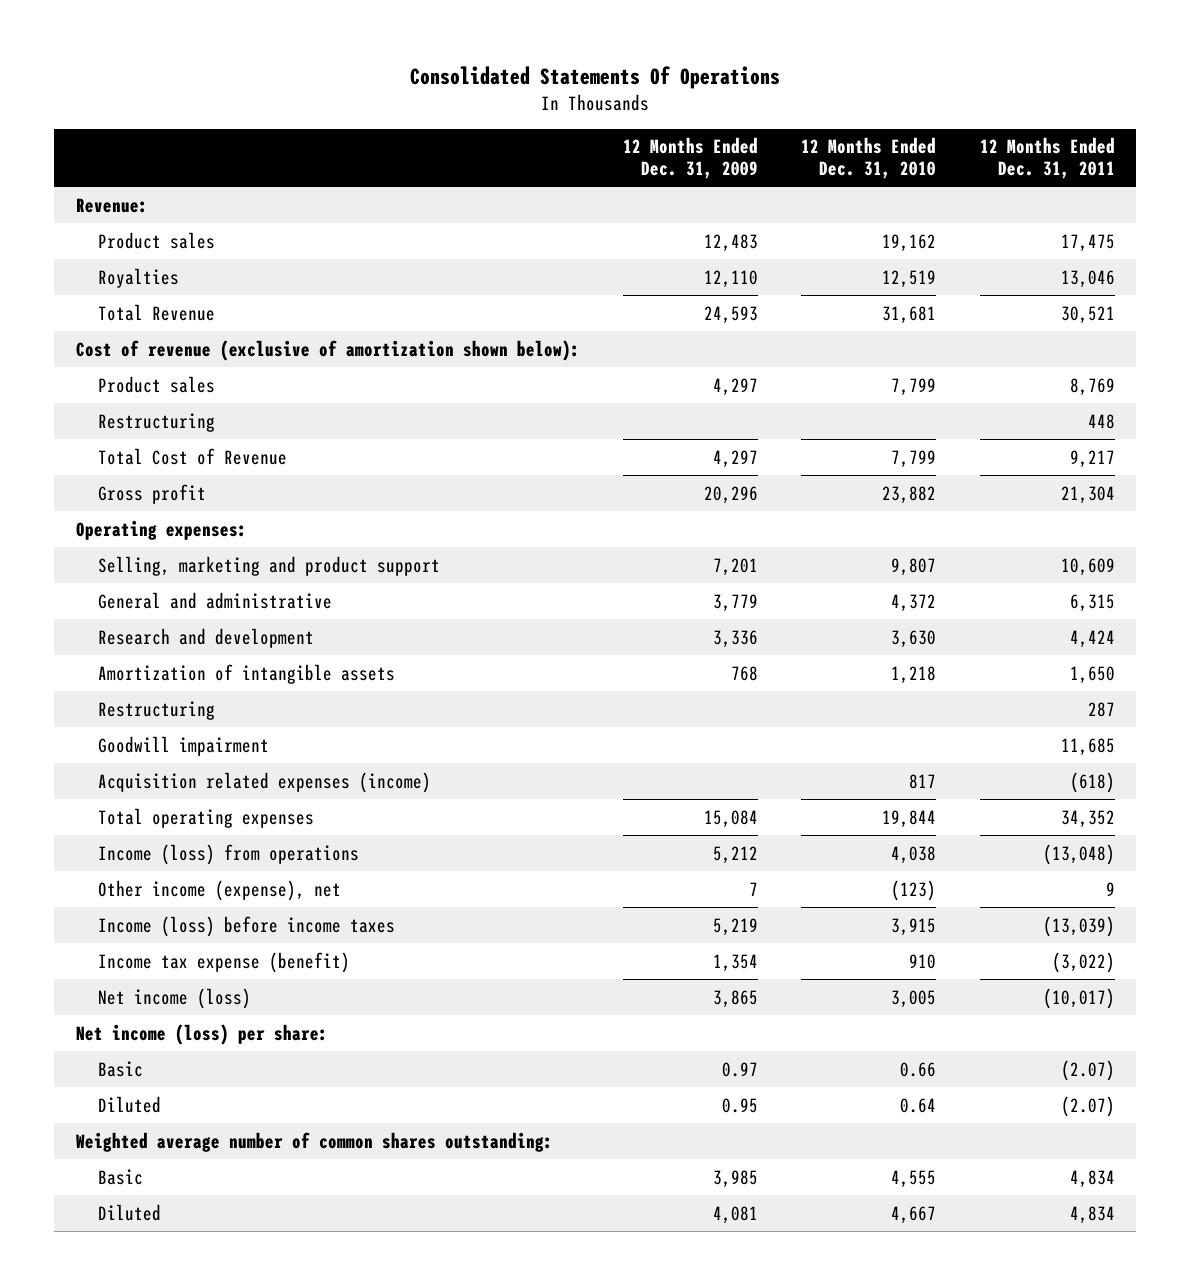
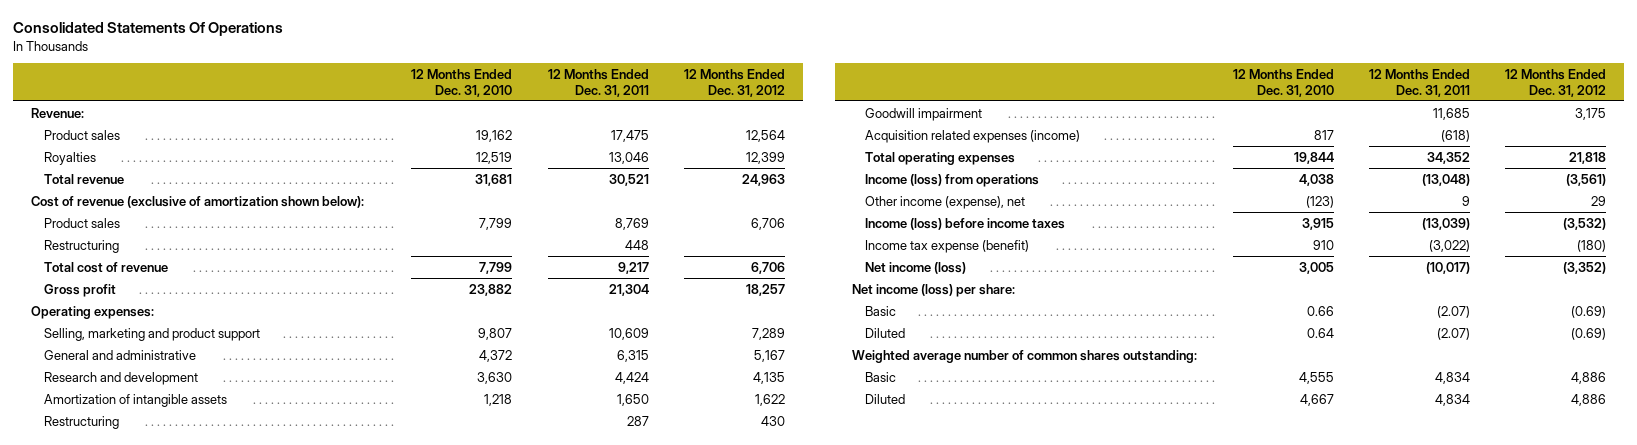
[623,137,759,180] 12 Months Ended Dec. 31, 2009 -> none
none -> [683,69,785,97] 12 Months Ended Dec. 31, 2012
[97,303,215,321] Total Revenue -> [44,173,125,184] Total revenue
[97,447,287,465] Total Cost of Revenue -> [44,261,169,273] Total cost of revenue

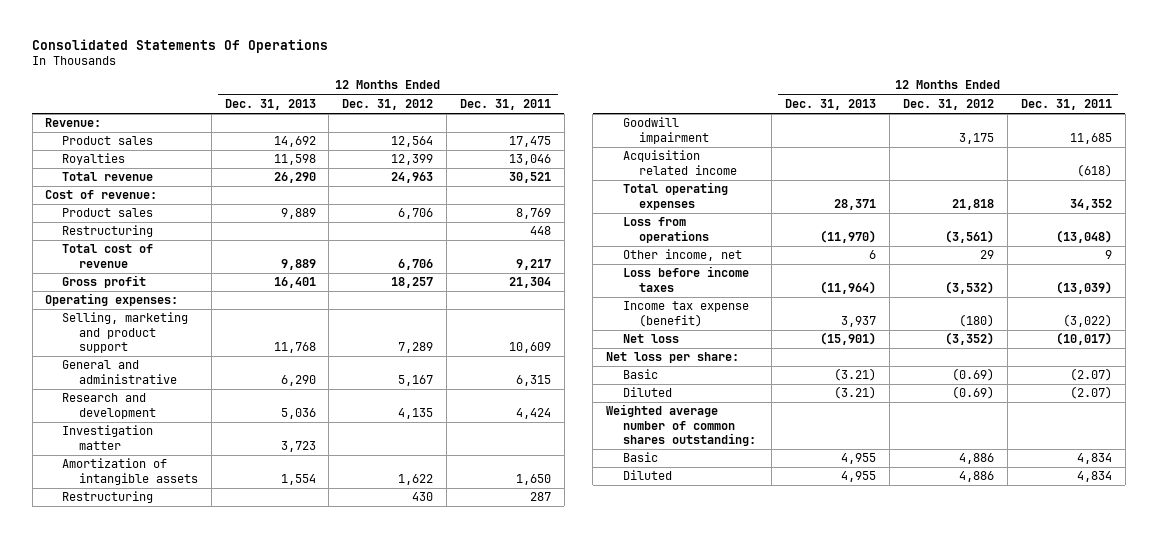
[411,69,513,97] 12 Months Ended Dec. 31, 2010 -> none
none -> [224,98,316,110] Dec. 31, 2013
[31,195,365,208] Cost of revenue (exclusive of amortization shown below): -> [45,190,158,200] Cost of revenue:
none -> [62,425,154,450] Investigation matter
[865,129,1081,143] Acquisition related expenses (income) -> [622,150,738,175] Acquisition related income
[865,173,1040,187] Income (loss) from operations -> [622,217,710,243] Loss from operations
[865,195,1026,209] Other income (expense), net -> [622,249,742,262] Other income, net
[865,217,1066,230] Income (loss) before income taxes -> [622,266,749,292] Loss before income taxes
[865,261,967,274] Net income (loss) -> [622,334,679,344] Net loss
[852,283,1016,297] Net income (loss) per share: -> [606,352,740,364] Net loss per share:

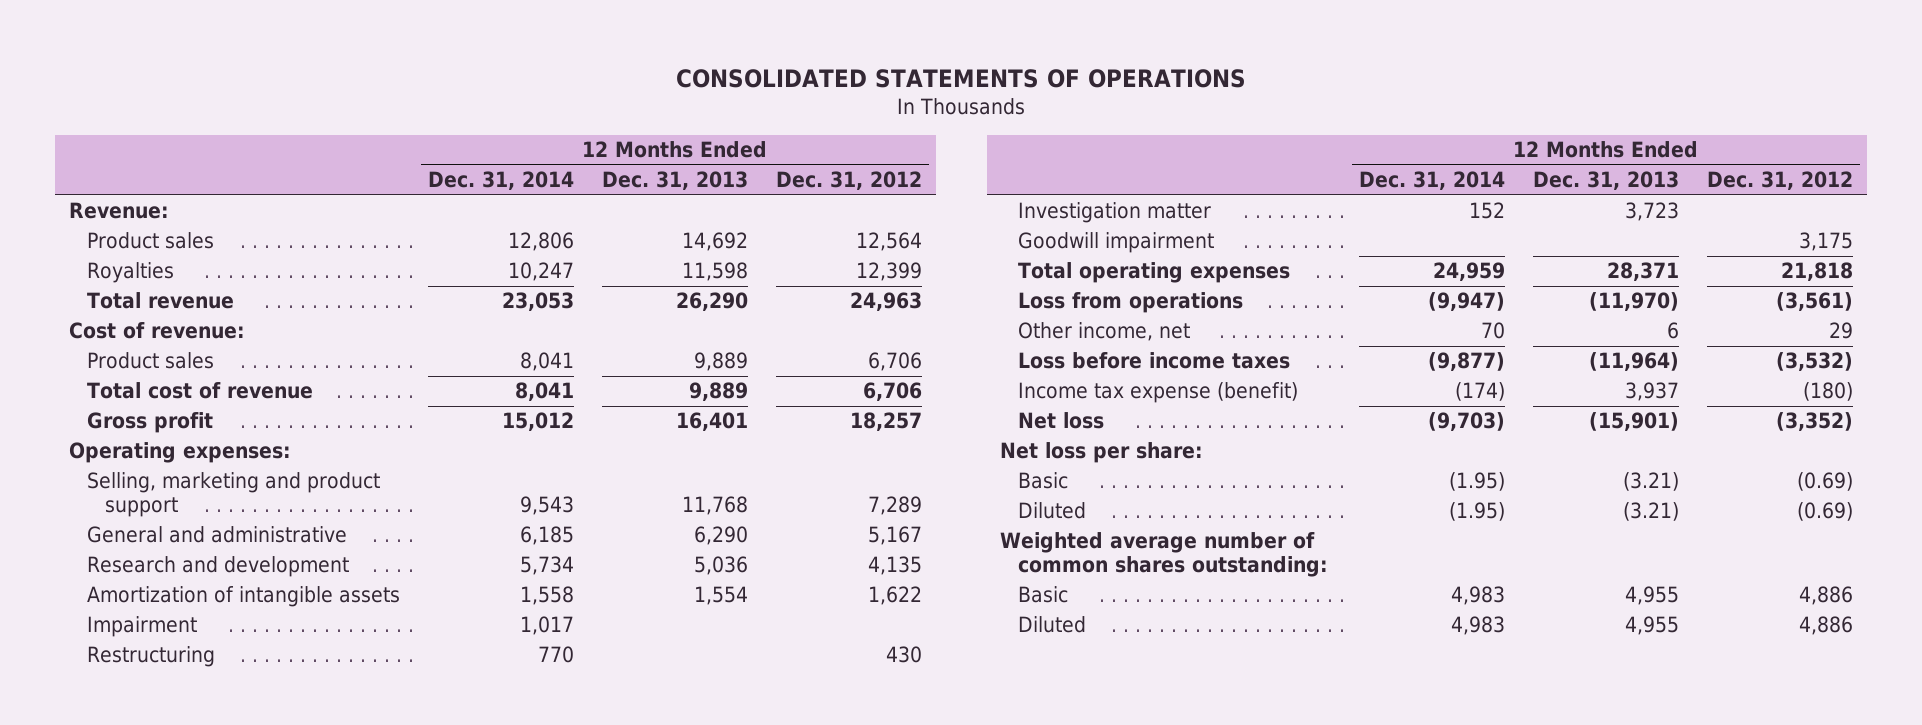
[32,38,329,53] Consolidated Statements Of Operations -> [676,68,1247,88] CONSOLIDATED STATEMENTS OF OPERATIONS
[460,98,552,110] Dec. 31, 2011 -> none
none -> [428,170,575,190] Dec. 31, 2014
[62,225,154,238] Restructuring -> none
none -> [87,616,198,638] Impairment
[62,425,154,450] Investigation matter -> [1018,202,1212,224] Investigation matter
[622,150,738,175] Acquisition related income -> none

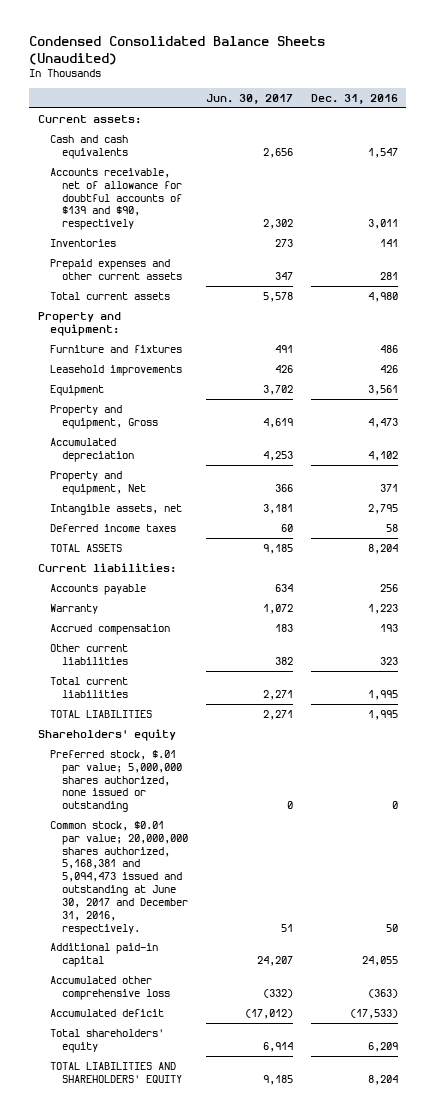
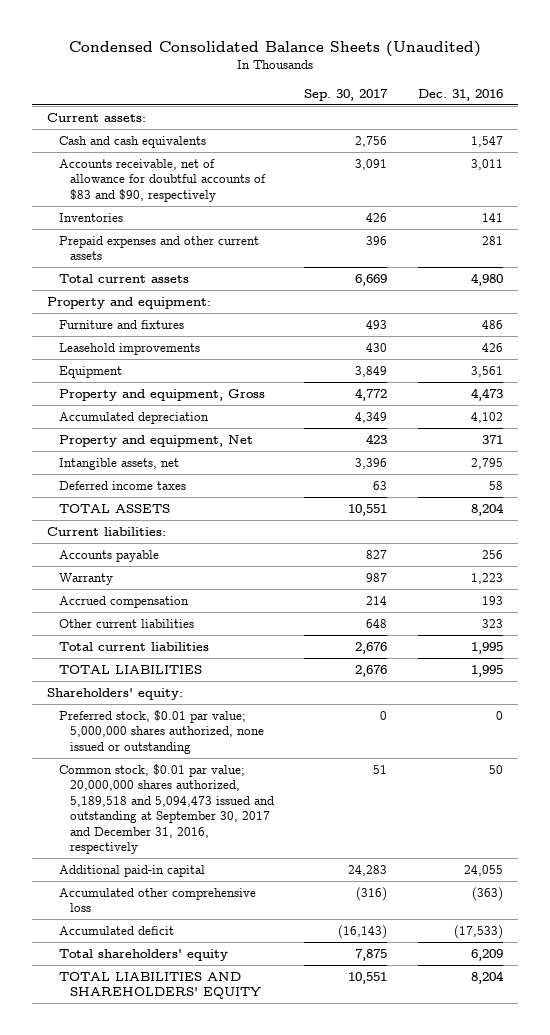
[205,94,293,105] Jun. 30, 2017 -> none
none -> [304,88,389,101] Sep. 30, 2017
[50,168,183,231] Accounts receivable, net of allowance for doubtful accounts of $139 and $90, respectively -> [58,158,267,202] Accounts receivable, net of allowance for doubtful accounts of $83 and $90, respectively
[38,729,177,742] Shareholders' equity -> [47,687,184,700] Shareholders' equity:
[50,750,183,813] Preferred stock, $.01 par value; 5,000,000 shares authorized, none issued or outstanding -> [58,709,265,754] Preferred stock, $0.01 par value; 5,000,000 shares authorized, none issued or outstanding
[50,821,189,935] Common stock, $0.01 par value; 20,000,000 shares authorized, 5,168,381 and 5,094,473 issued and outstanding at June 30, 2017 and December 31, 2016, respectively. -> [58,763,275,855] Common stock, $0.01 par value; 20,000,000 shares authorized, 5,189,518 and 5,094,473 issued and outstanding at September 30, 2017 and December 31, 2016, respectively

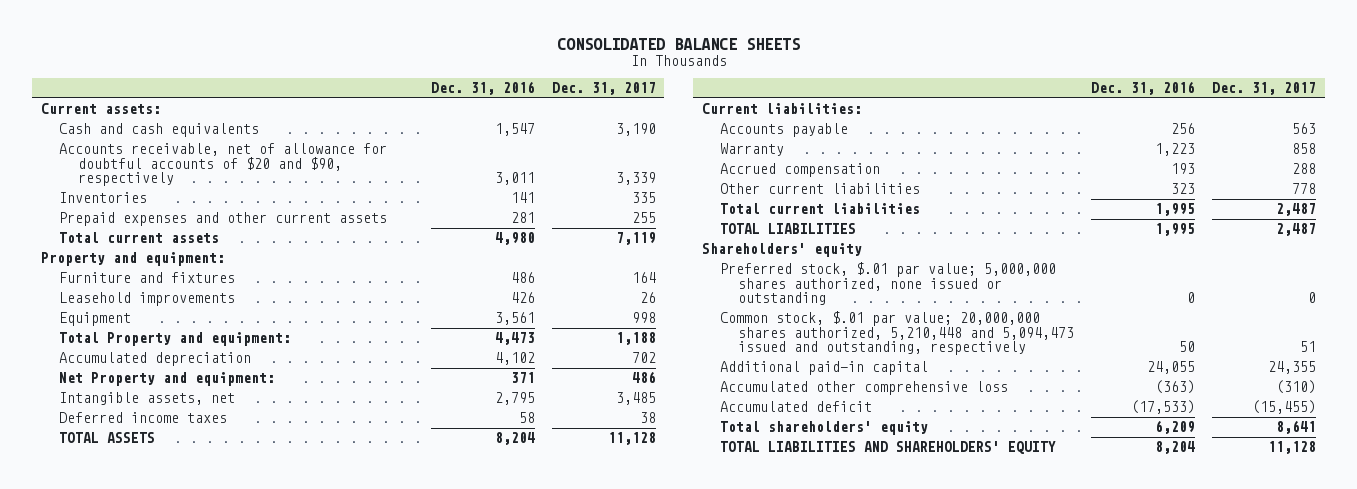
[68,41,481,58] Condensed Consolidated Balance Sheets (Unaudited) -> [556,38,800,51] CONSOLIDATED BALANCE SHEETS
[304,88,389,101] Sep. 30, 2017 -> none
none -> [551,82,656,96] Dec. 31, 2017
[58,158,267,202] Accounts receivable, net of allowance for doubtful accounts of $83 and $90, respectively -> [59,143,388,187] Accounts receivable, net of allowance for doubtful accounts of $20 and $90, respectively
[58,388,265,401] Property and equipment, Gross -> [59,332,292,347] Total Property and equipment:
[58,434,253,447] Property and equipment, Net -> [59,372,276,387] Net Property and equipment:
[47,687,184,700] Shareholders' equity: -> [701,243,862,258] Shareholders' equity
[58,709,265,754] Preferred stock, $0.01 par value; 5,000,000 shares authorized, none issued or outstanding -> [720,262,1057,306] Preferred stock, $.01 par value; 5,000,000 shares authorized, none issued or outstanding
[58,763,275,855] Common stock, $0.01 par value; 20,000,000 shares authorized, 5,189,518 and 5,094,473 issued and outstanding at September 30, 2017 and December 31, 2016, respectively -> [720,311,1075,356] Common stock, $.01 par value; 20,000,000 shares authorized, 5,210,448 and 5,094,473 issued and outstanding, respectively

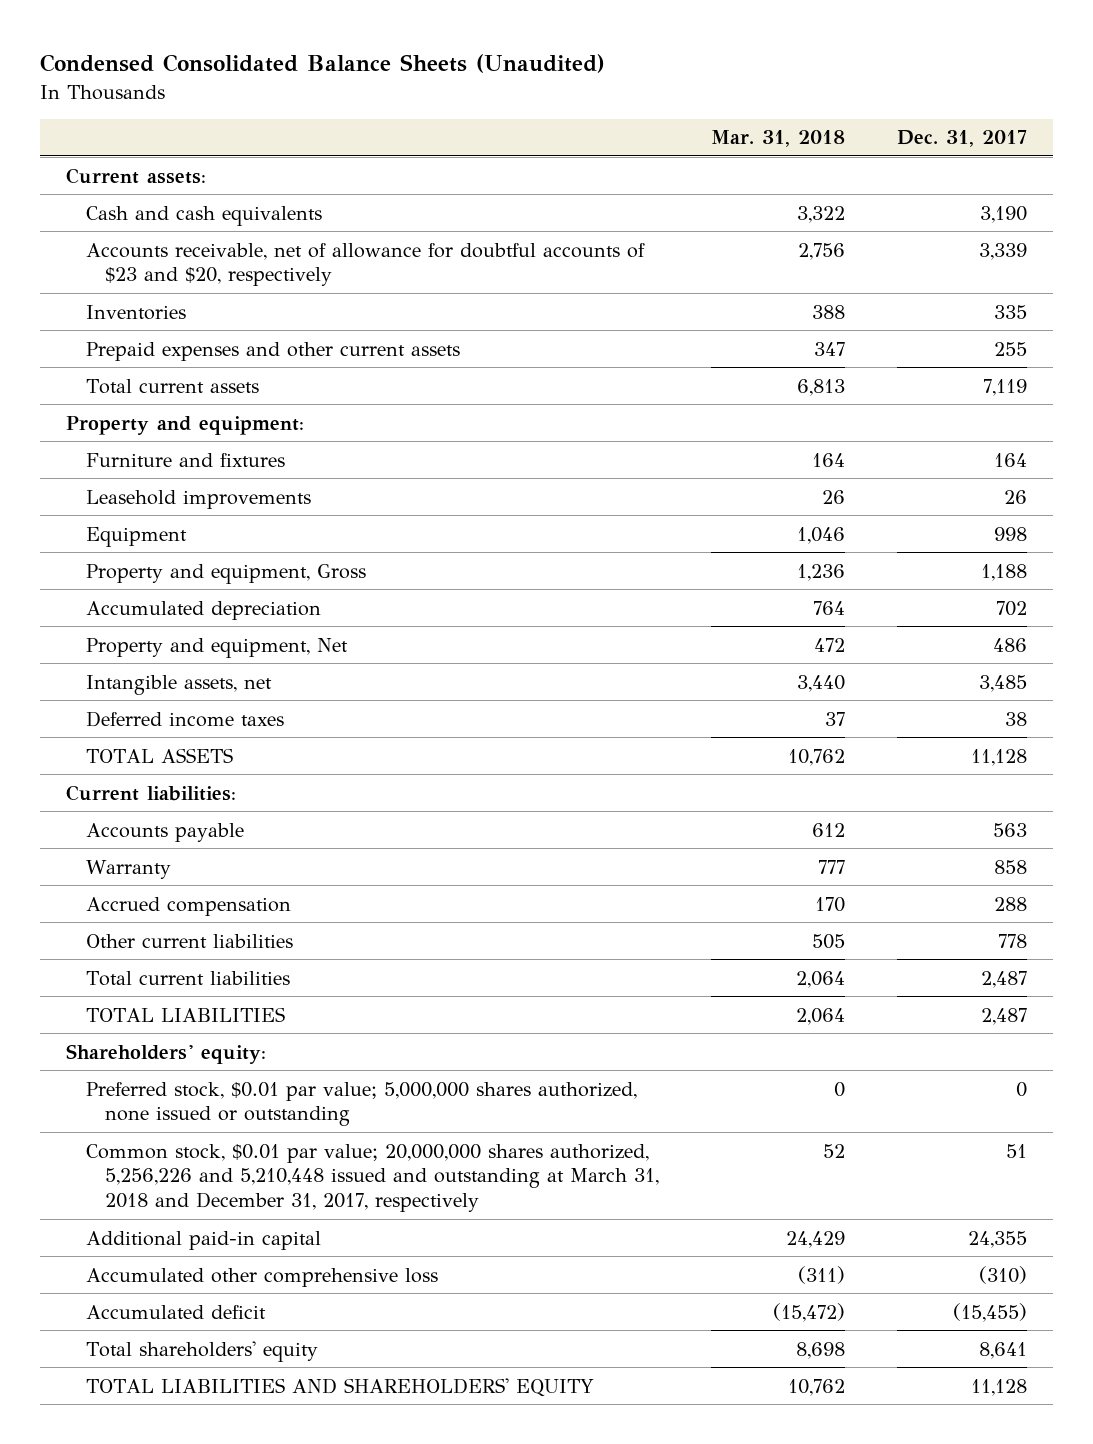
[556,38,800,51] CONSOLIDATED BALANCE SHEETS -> [40,54,606,74] Condensed Consolidated Balance Sheets (Unaudited)
[430,81,535,96] Dec. 31, 2016 -> none
none -> [711,130,846,148] Mar. 31, 2018
[59,143,388,187] Accounts receivable, net of allowance for doubtful accounts of $20 and $90, respectively -> [85,242,645,287] Accounts receivable, net of allowance for doubtful accounts of $23 and $20, respectively
[59,332,292,347] Total Property and equipment: -> [85,563,366,584] Property and equipment, Gross
[59,372,276,387] Net Property and equipment: -> [85,637,348,658] Property and equipment, Net
[701,243,862,258] Shareholders' equity -> [66,1043,267,1064] Shareholders' equity:
[720,262,1057,306] Preferred stock, $.01 par value; 5,000,000 shares authorized, none issued or outstanding -> [85,1081,637,1127] Preferred stock, $0.01 par value; 5,000,000 shares authorized, none issued or outstanding
[720,311,1075,356] Common stock, $.01 par value; 20,000,000 shares authorized, 5,210,448 and 5,094,473 issued and outstanding, respectively -> [85,1143,660,1212] Common stock, $0.01 par value; 20,000,000 shares authorized, 5,256,226 and 5,210,448 issued and outstanding at March 31, 2018 and December 31, 2017, respectively

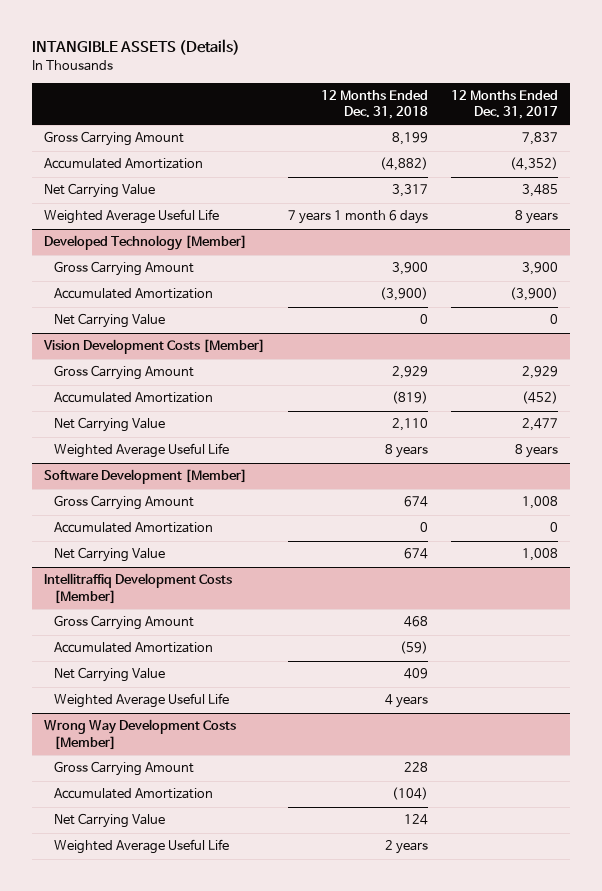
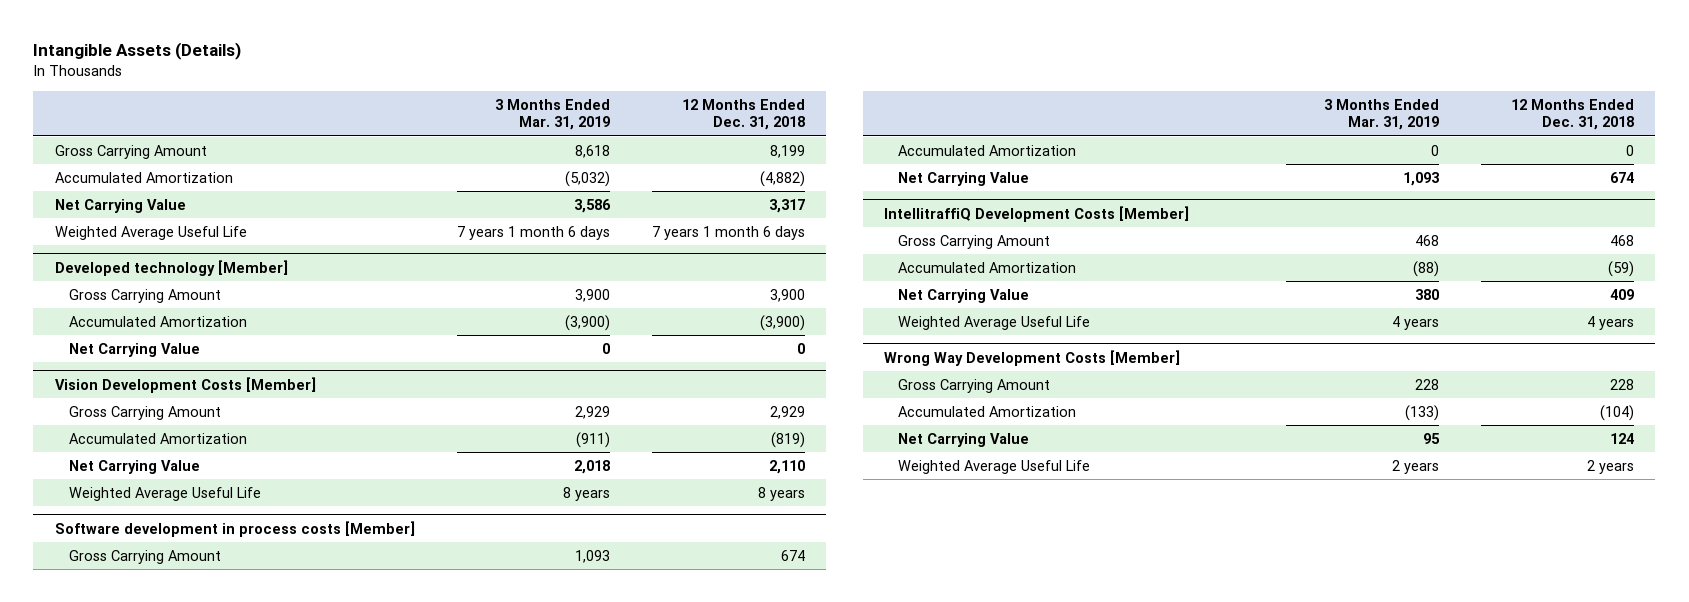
[32,39,241,56] INTANGIBLE ASSETS (Details) -> [33,42,242,61] Intangible Assets (Details)
[451,89,559,120] 12 Months Ended Dec. 31, 2017 -> none
none -> [494,98,610,131] 3 Months Ended Mar. 31, 2019
[43,235,247,251] Developed Technology [Member] -> [54,259,288,276] Developed technology [Member]
[43,469,247,485] Software Development [Member] -> [54,520,415,537] Software development in process costs [Member]
[43,573,232,604] Intellitraffiq Development Costs [Member] -> [883,205,1189,222] IntellitraffiQ Development Costs [Member]

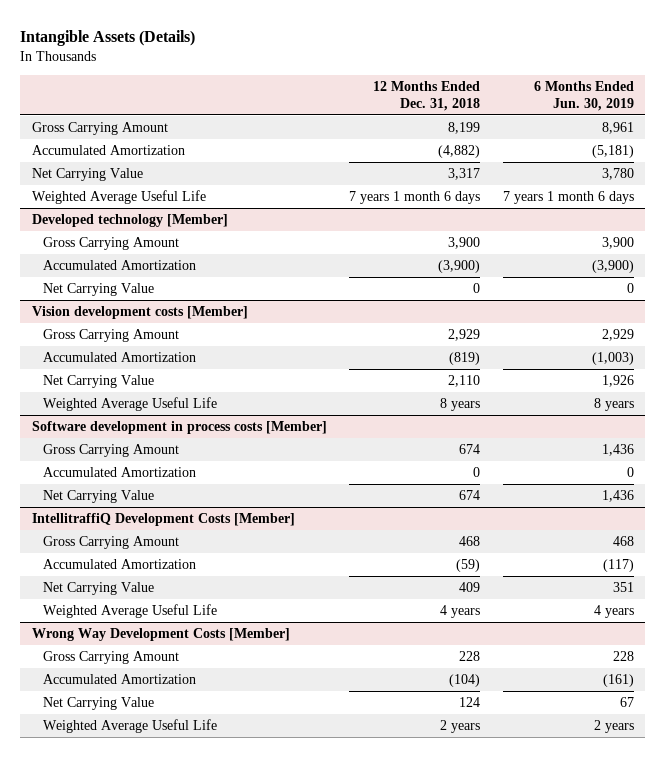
[494,98,610,131] 3 Months Ended Mar. 31, 2019 -> none
none -> [533,81,634,111] 6 Months Ended Jun. 30, 2019
[54,376,316,393] Vision Development Costs [Member] -> [31,306,248,320] Vision development costs [Member]

